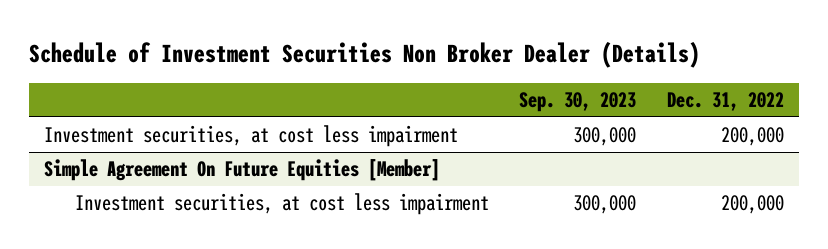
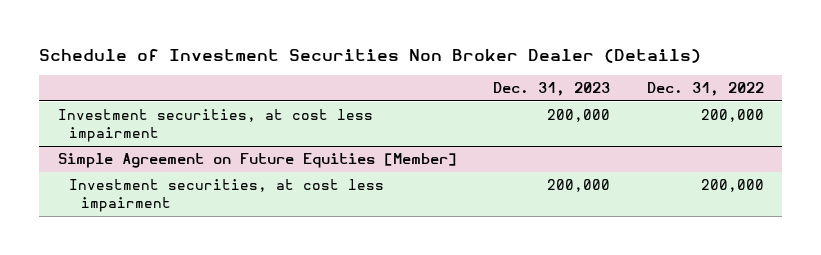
[519,92,637,113] Sep. 30, 2023 -> none
none -> [493,81,611,96] Dec. 31, 2023
[44,159,441,182] Simple Agreement On Future Equities [Member] -> [57,153,457,169] Simple Agreement on Future Equities [Member]

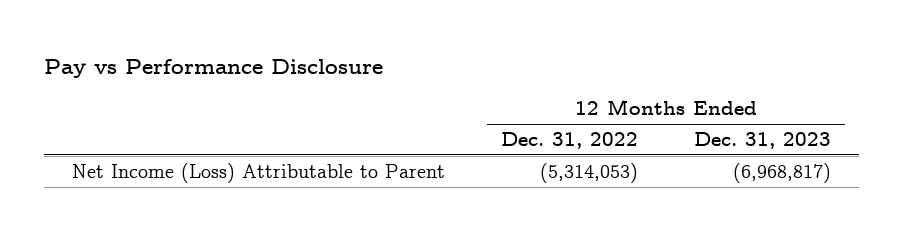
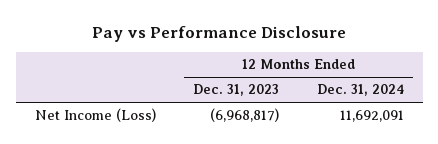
[500,132,638,150] Dec. 31, 2022 -> none
none -> [316,84,404,97] Dec. 31, 2024
[71,163,445,184] Net Income (Loss) Attributable to Parent -> [34,108,156,123] Net Income (Loss)

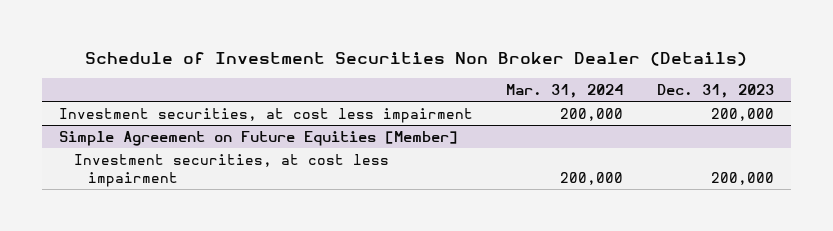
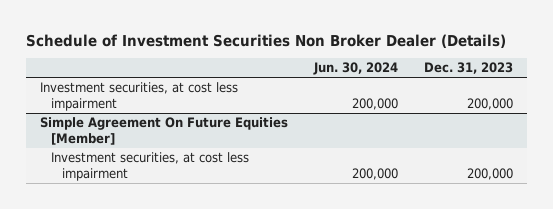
[506,84,624,99] Mar. 31, 2024 -> none
none -> [313,62,399,76] Jun. 30, 2024
[58,131,458,147] Simple Agreement on Future Equities [Member] -> [39,116,288,145] Simple Agreement On Future Equities [Member]

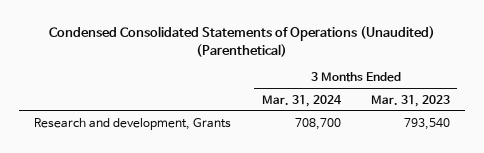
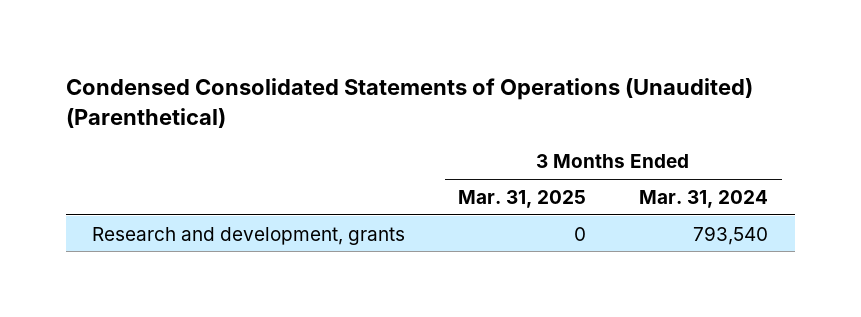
[370,94,450,107] Mar. 31, 2023 -> none
none -> [458,189,587,208] Mar. 31, 2025
[34,118,232,131] Research and development, Grants -> [92,226,406,245] Research and development, grants
[294,118,341,131] 708,700 -> [693,225,769,245] 793,540

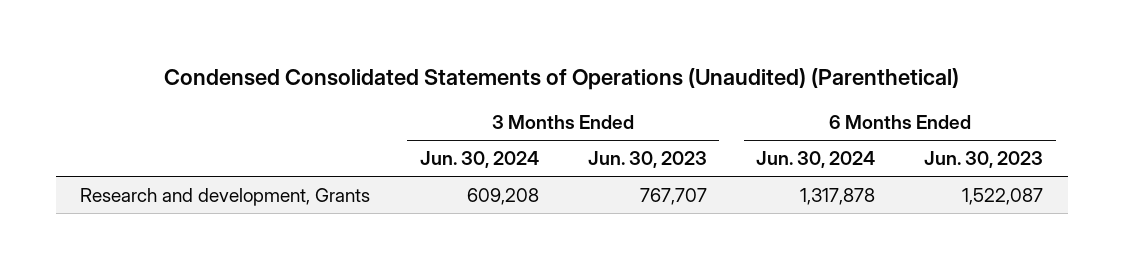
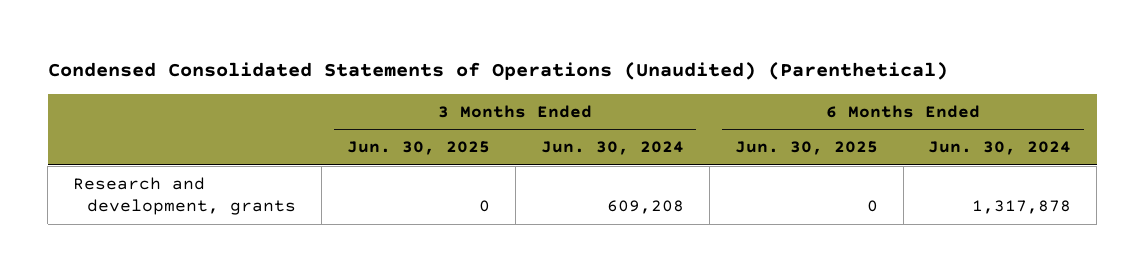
[587,151,707,169] Jun. 30, 2023 -> none
[924,151,1044,169] Jun. 30, 2023 -> none
none -> [346,141,490,156] Jun. 30, 2025
none -> [734,141,878,156] Jun. 30, 2025
[80,187,371,206] Research and development, Grants -> [73,177,296,216] Research and development, grants

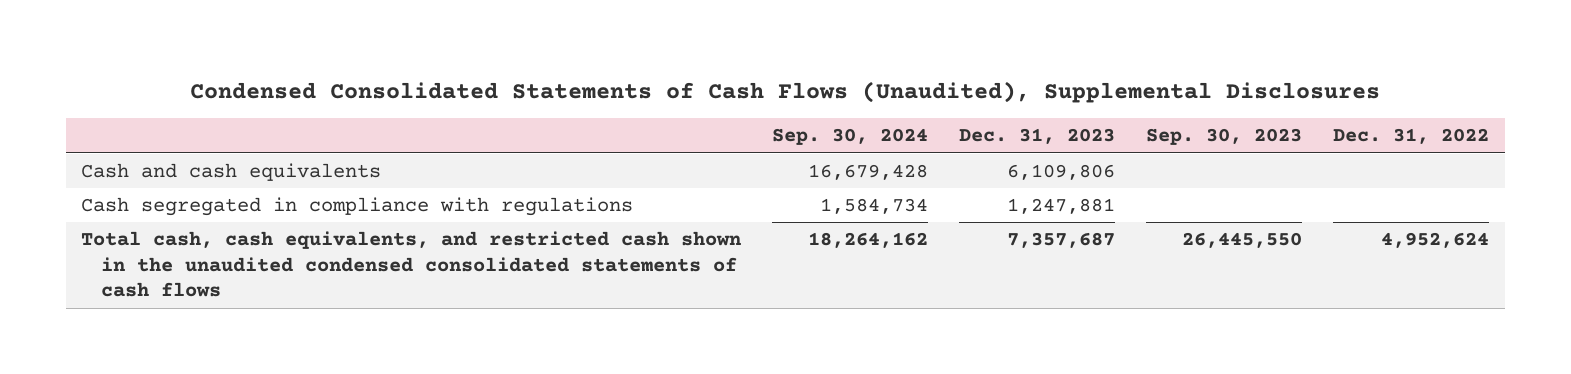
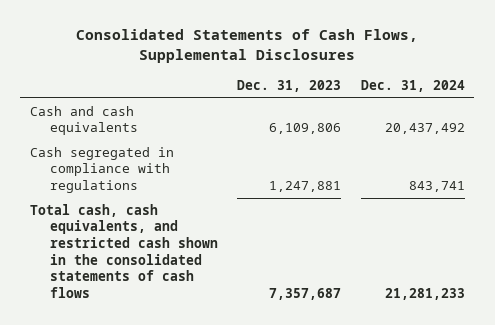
[190,80,1381,103] Condensed Consolidated Statements of Cash Flows (Unaudited), Supplemental Disclosures -> [76,29,419,64] Consolidated Statements of Cash Flows, Supplemental Disclosures
[772,128,929,146] Sep. 30, 2024 -> none
[1146,128,1303,146] Sep. 30, 2023 -> none
[1333,128,1490,145] Dec. 31, 2022 -> none
none -> [360,79,465,92] Dec. 31, 2024
[81,231,742,298] Total cash, cash equivalents, and restricted cash shown in the unaudited condensed consolidated statements of cash flows -> [30,203,219,298] Total cash, cash equivalents, and restricted cash shown in the consolidated statements of cash flows

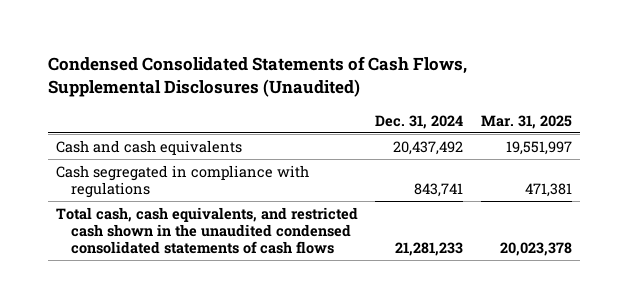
[76,29,419,64] Consolidated Statements of Cash Flows, Supplemental Disclosures -> [47,56,467,98] Condensed Consolidated Statements of Cash Flows, Supplemental Disclosures (Unaudited)
[237,79,342,92] Dec. 31, 2023 -> none
none -> [480,114,572,129] Mar. 31, 2025
[30,203,219,298] Total cash, cash equivalents, and restricted cash shown in the consolidated statements of cash flows -> [56,206,359,254] Total cash, cash equivalents, and restricted cash shown in the unaudited condensed consolidated statements of cash flows

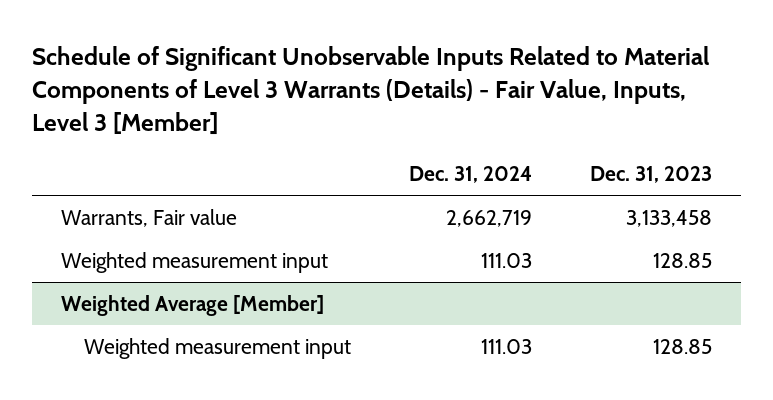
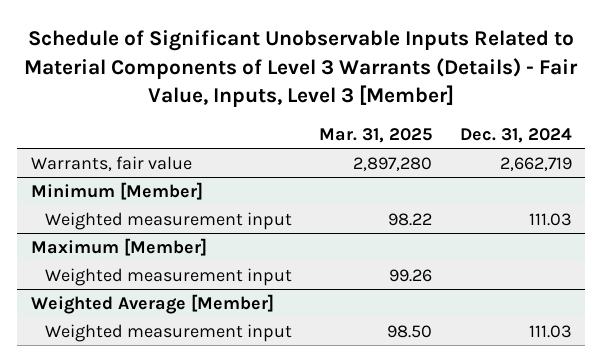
[589,166,712,184] Dec. 31, 2023 -> none
none -> [319,127,433,143] Mar. 31, 2025
[61,208,238,227] Warrants, Fair value -> [30,155,192,171] Warrants, fair value
none -> [30,181,203,200] Minimum [Member]
none -> [30,237,207,256] Maximum [Member]
none -> [45,267,293,286] Weighted measurement input

